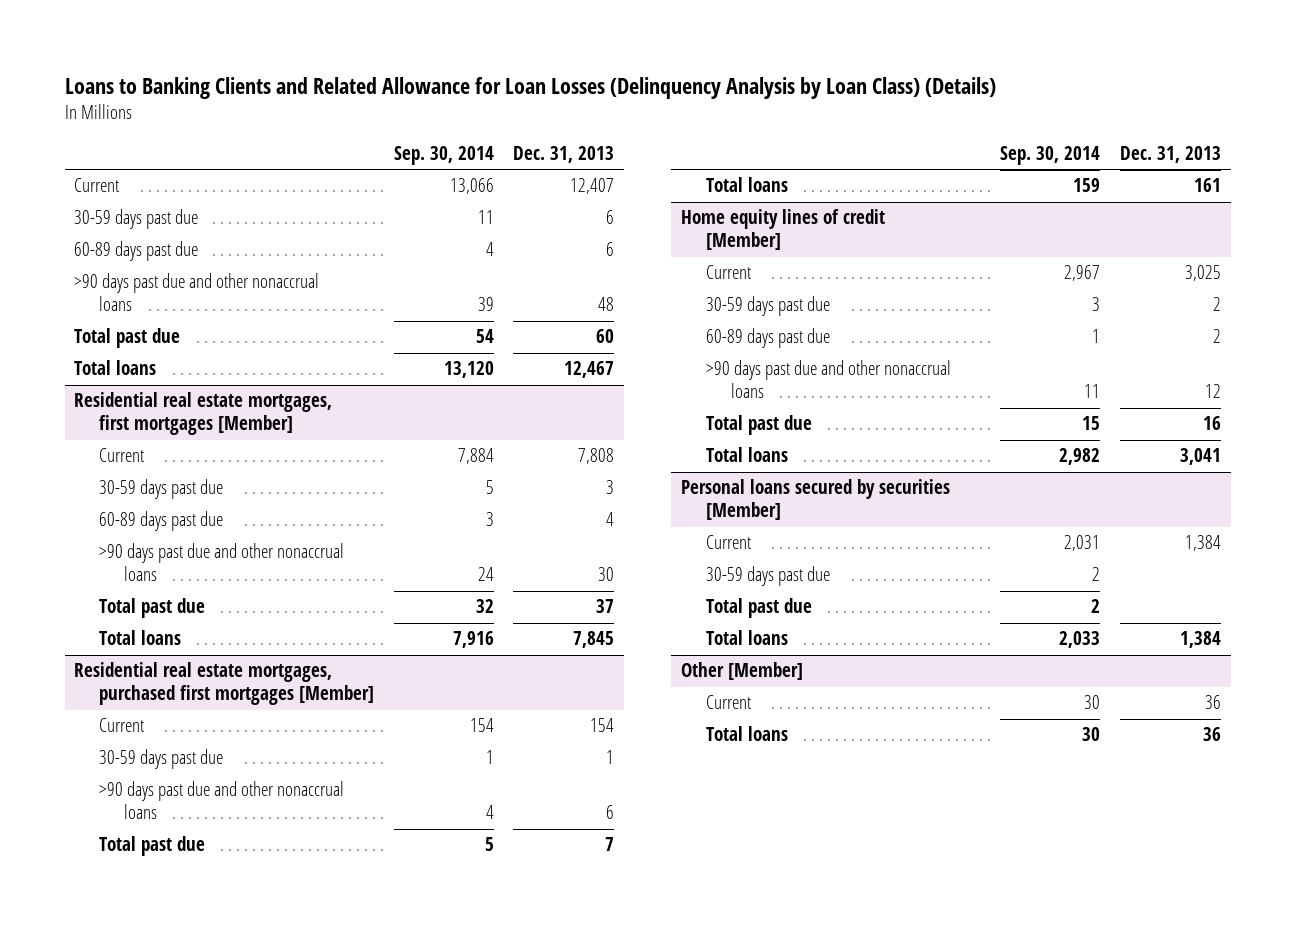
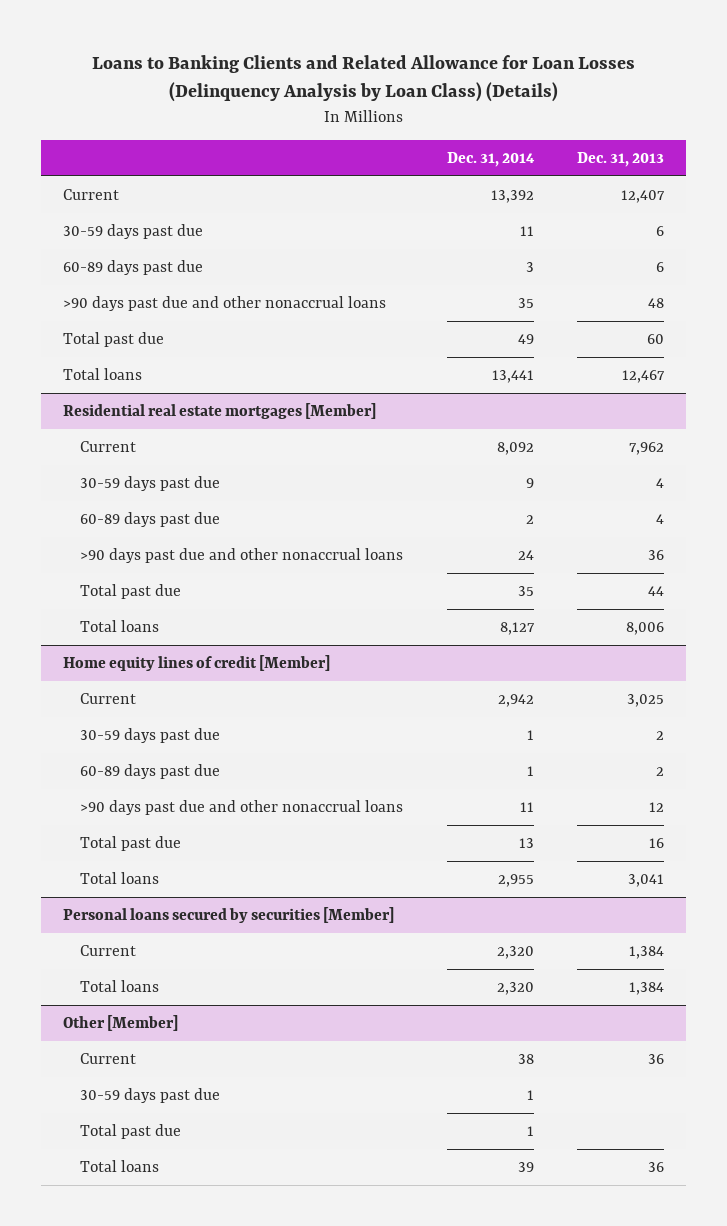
[393,146,494,166] Sep. 30, 2014 -> none
none -> [446,151,535,167] Dec. 31, 2014
[74,392,333,436] Residential real estate mortgages, first mortgages [Member] -> [62,403,376,420] Residential real estate mortgages [Member]
[578,448,615,465] 7,808 -> [629,442,665,456] 7,962
[606,480,615,495] 3 -> [656,478,665,489] 4
[74,662,375,706] Residential real estate mortgages, purchased first mortgages [Member] -> none
[99,718,145,733] Current -> none
[99,749,224,770] 30-59 days past due -> none
[99,781,345,820] >90 days past due and other nonaccrual loans -> none
[99,836,206,857] Total past due -> none
[705,177,788,193] Total loans -> none
[598,567,615,582] 30 -> [648,550,665,561] 36
[596,599,615,614] 37 -> [648,586,665,597] 44
[573,631,615,649] 7,845 -> [626,622,665,636] 8,006
[705,566,830,587] 30-59 days past due -> none
[705,598,812,619] Total past due -> none
none -> [80,1088,221,1104] 30-59 days past due
none -> [80,1124,182,1140] Total past due

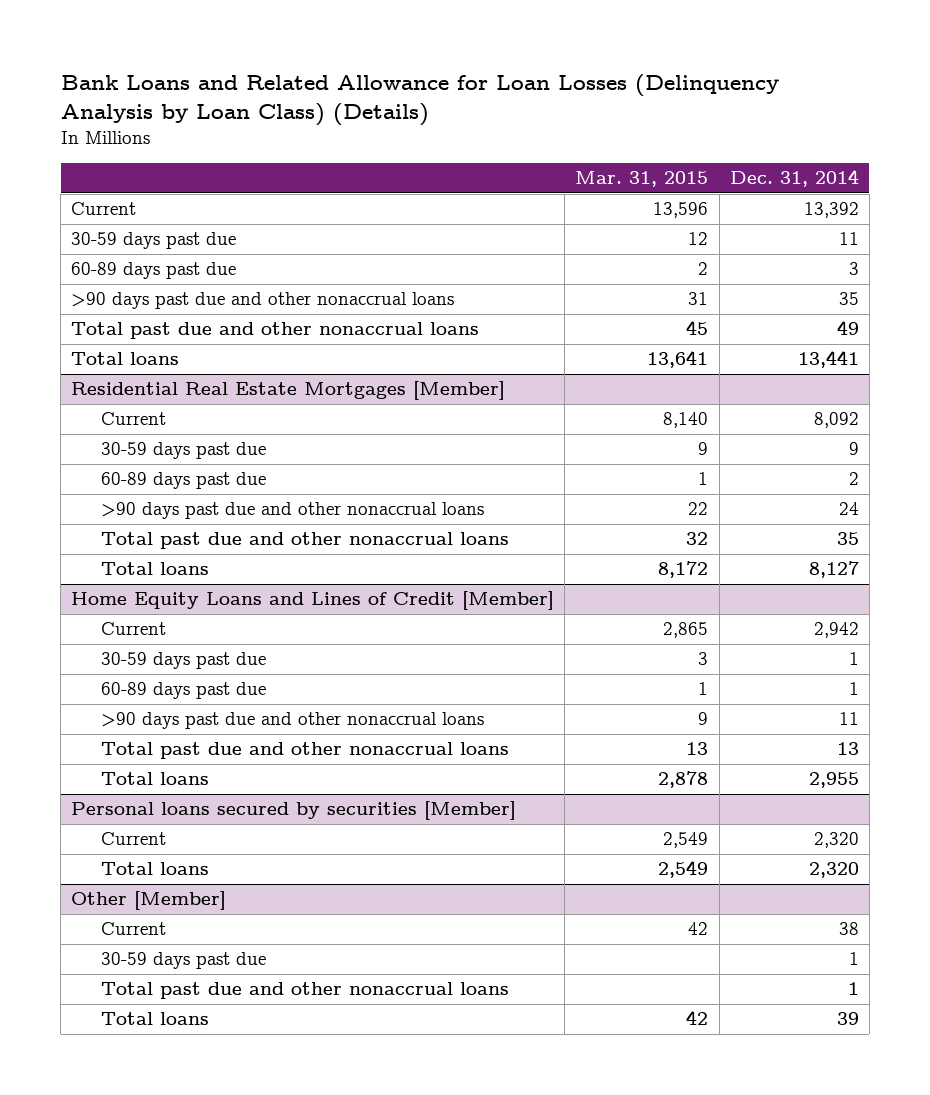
[91,55,635,103] Loans to Banking Clients and Related Allowance for Loan Losses (Delinquency Analysis by Loan Class) (Details) -> [60,73,779,126] Bank Loans and Related Allowance for Loan Losses (Delinquency Analysis by Loan Class) (Details)
[577,151,665,167] Dec. 31, 2013 -> none
none -> [575,171,709,188] Mar. 31, 2015
[62,332,164,348] Total past due -> [71,322,480,340] Total past due and other nonaccrual loans
[62,403,376,420] Residential real estate mortgages [Member] -> [71,381,506,401] Residential Real Estate Mortgages [Member]
[80,584,182,600] Total past due -> [101,532,510,550] Total past due and other nonaccrual loans
[62,655,330,672] Home equity lines of credit [Member] -> [71,591,555,611] Home Equity Loans and Lines of Credit [Member]
[80,836,182,852] Total past due -> [101,742,510,760] Total past due and other nonaccrual loans
[80,1124,182,1140] Total past due -> [101,982,510,1000] Total past due and other nonaccrual loans

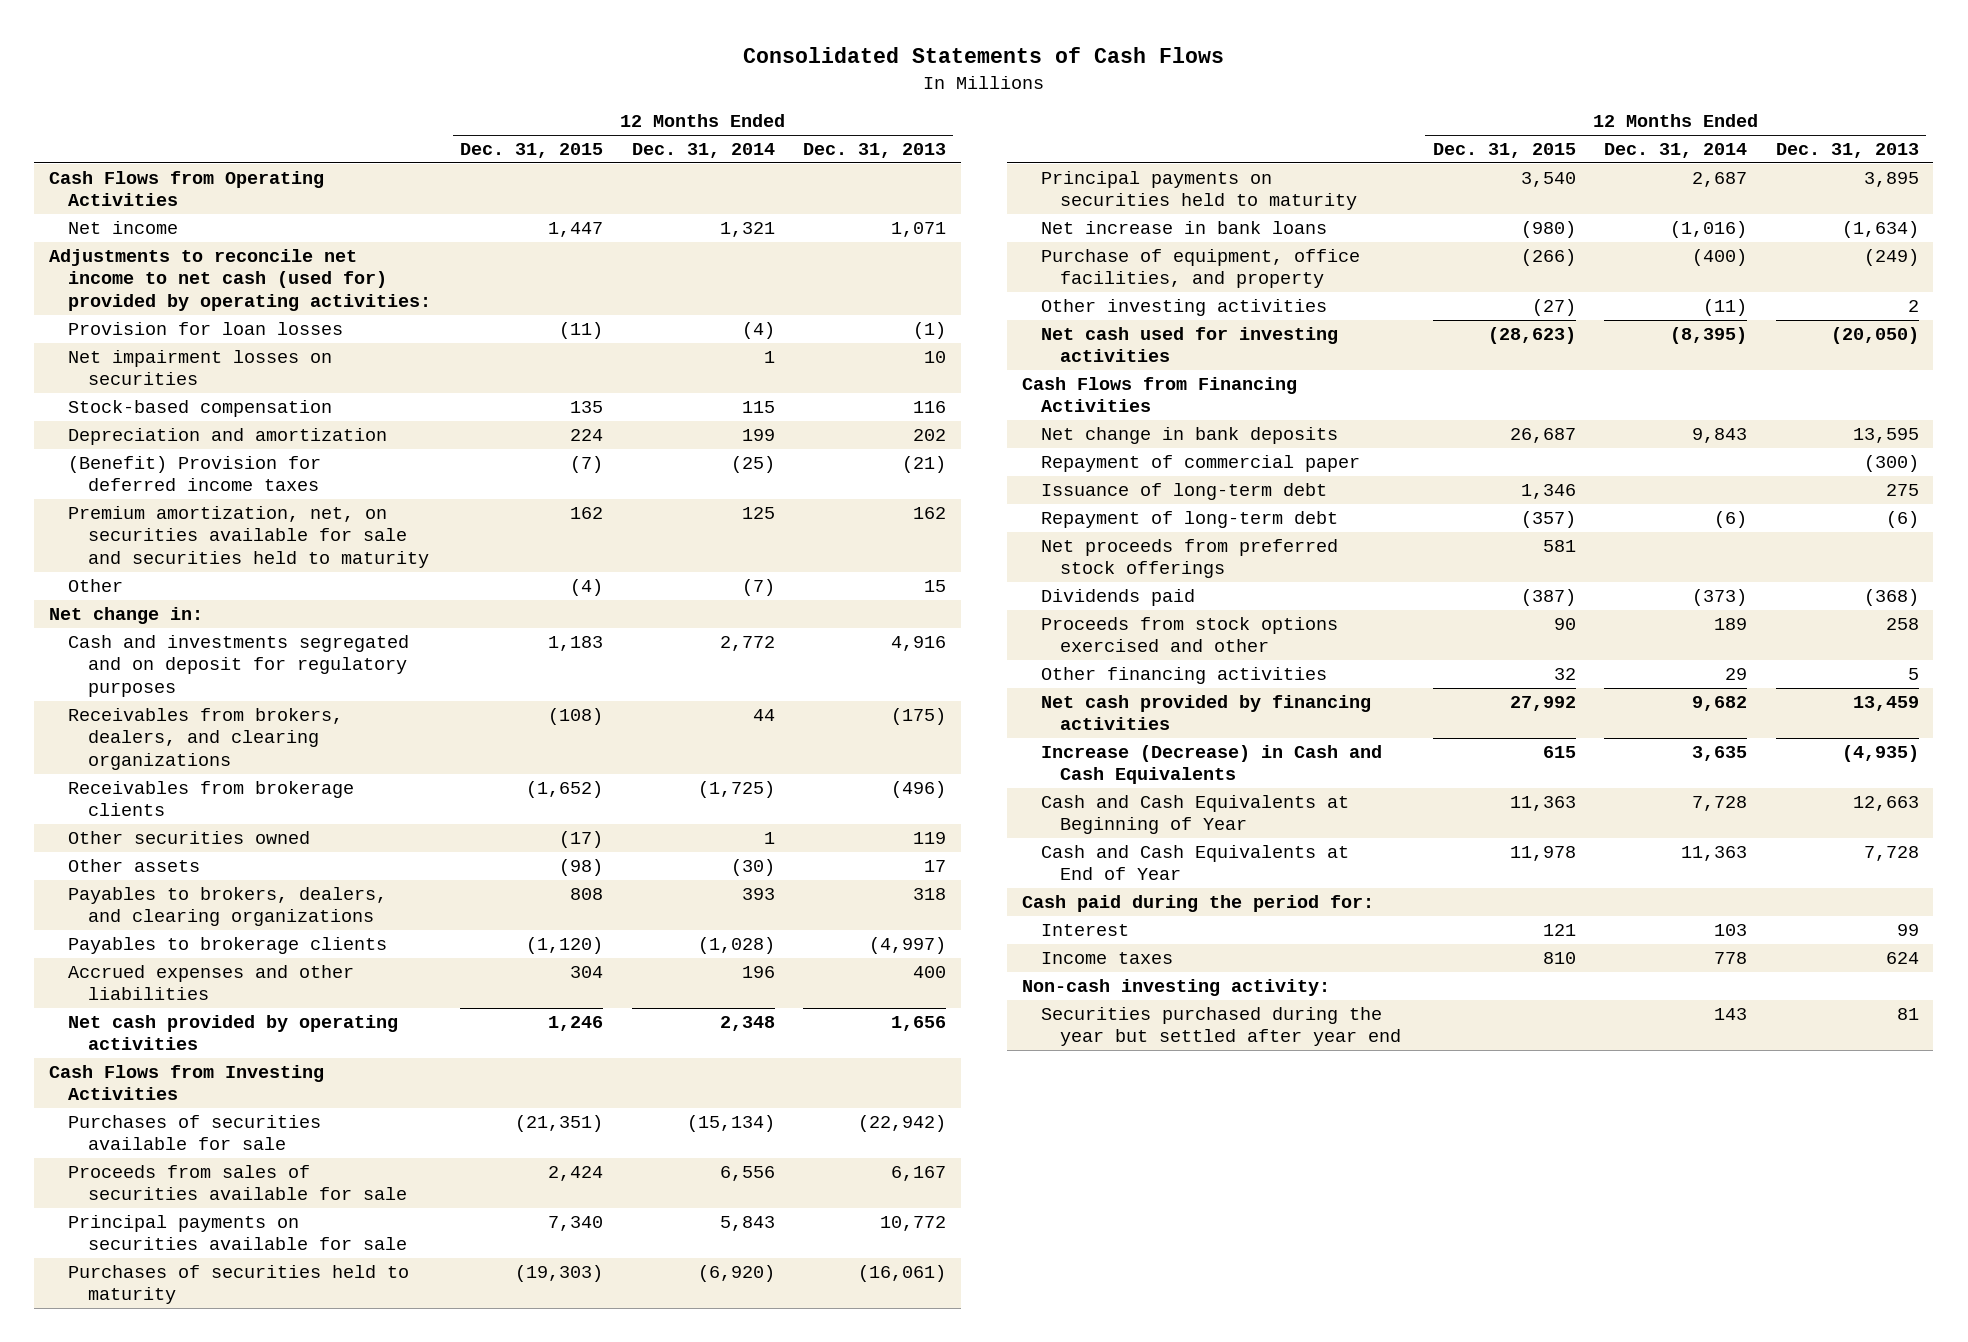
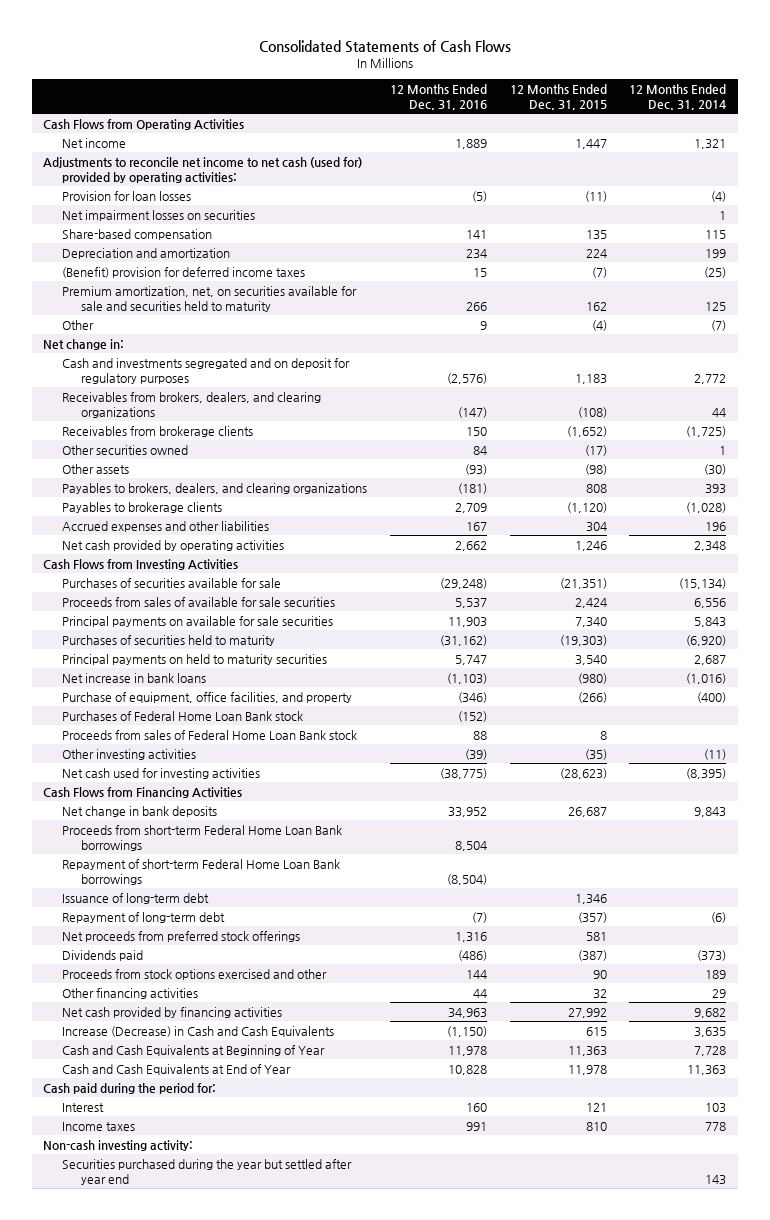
[803,143,947,159] Dec. 31, 2013 -> none
none -> [389,84,487,111] 12 Months Ended Dec. 31, 2016
[68,400,333,418] Stock-based compensation -> [62,228,213,240] Share-based compensation
[68,456,322,492] (Benefit) Provision for deferred income taxes -> [62,266,306,278] (Benefit) provision for deferred income taxes
[68,1165,407,1201] Proceeds from sales of securities available for sale -> [62,596,336,607] Proceeds from sales of available for sale securities
[68,1215,407,1251] Principal payments on securities available for sale -> [62,615,334,627] Principal payments on available for sale securities
[1040,171,1358,211] Principal payments on securities held to maturity -> [62,653,328,665] Principal payments on held to maturity securities
none -> [62,710,304,721] Purchases of Federal Home Loan Bank stock
none -> [62,729,358,740] Proceeds from sales of Federal Home Loan Bank stock
[1531,299,1576,317] (27) -> [584,748,607,760] (35)
[1040,455,1360,473] Repayment of commercial paper -> none
none -> [62,824,343,851] Proceeds from short-term Federal Home Loan Bank borrowings
none -> [62,858,341,885] Repayment of short-term Federal Home Loan Bank borrowings

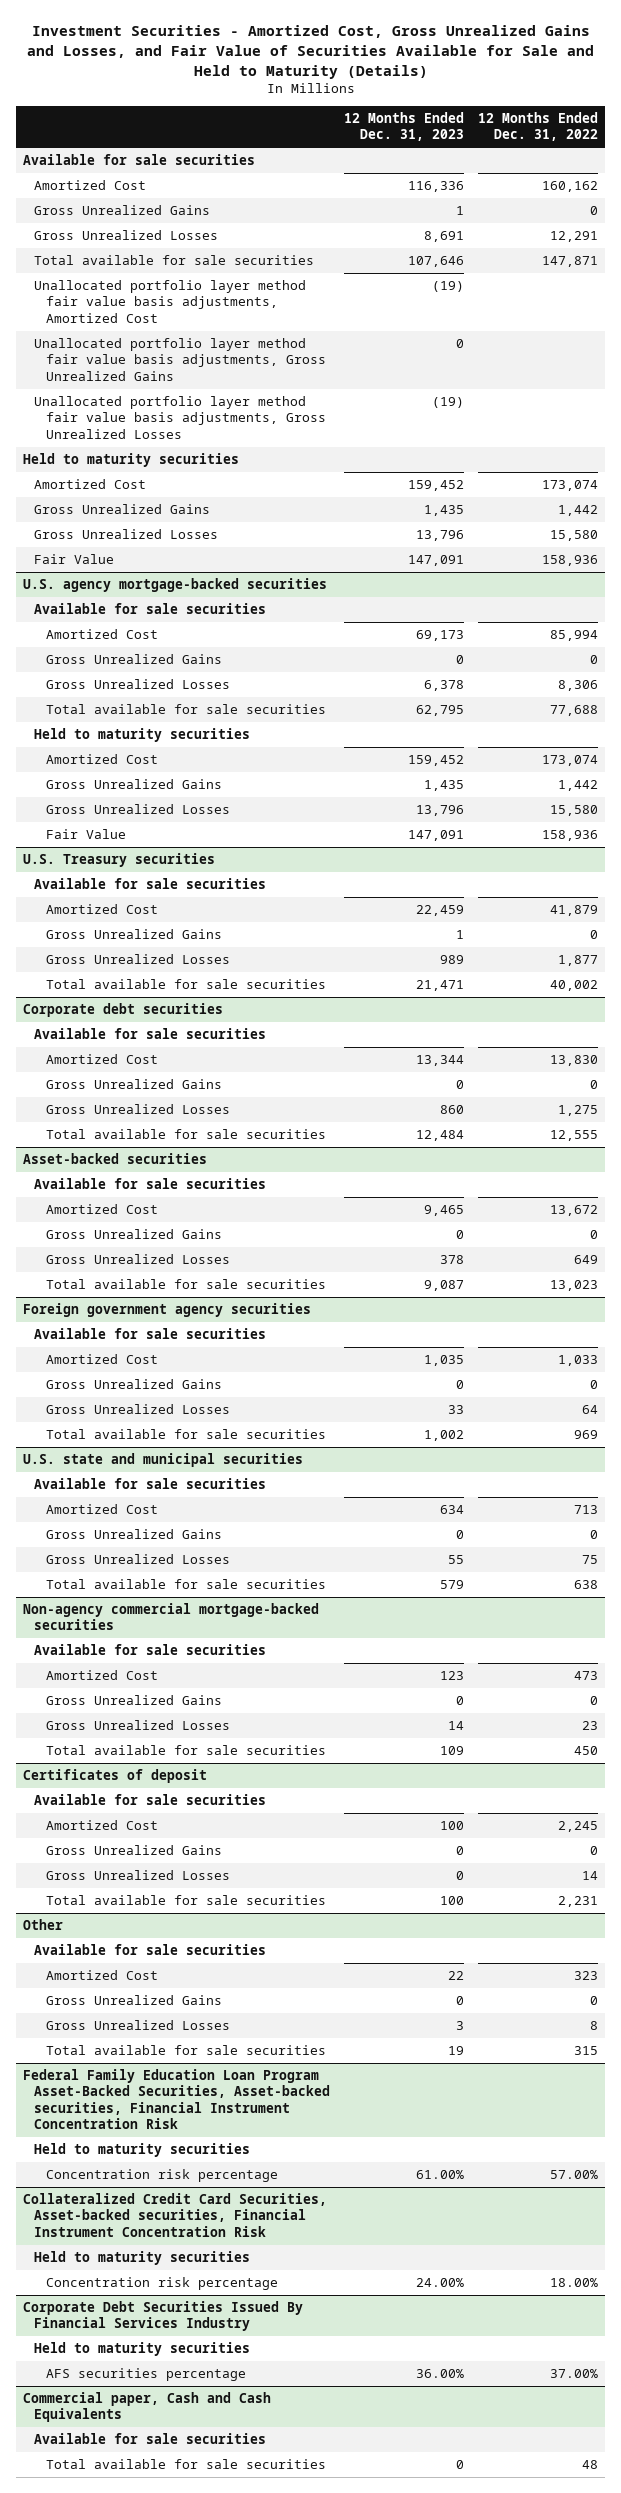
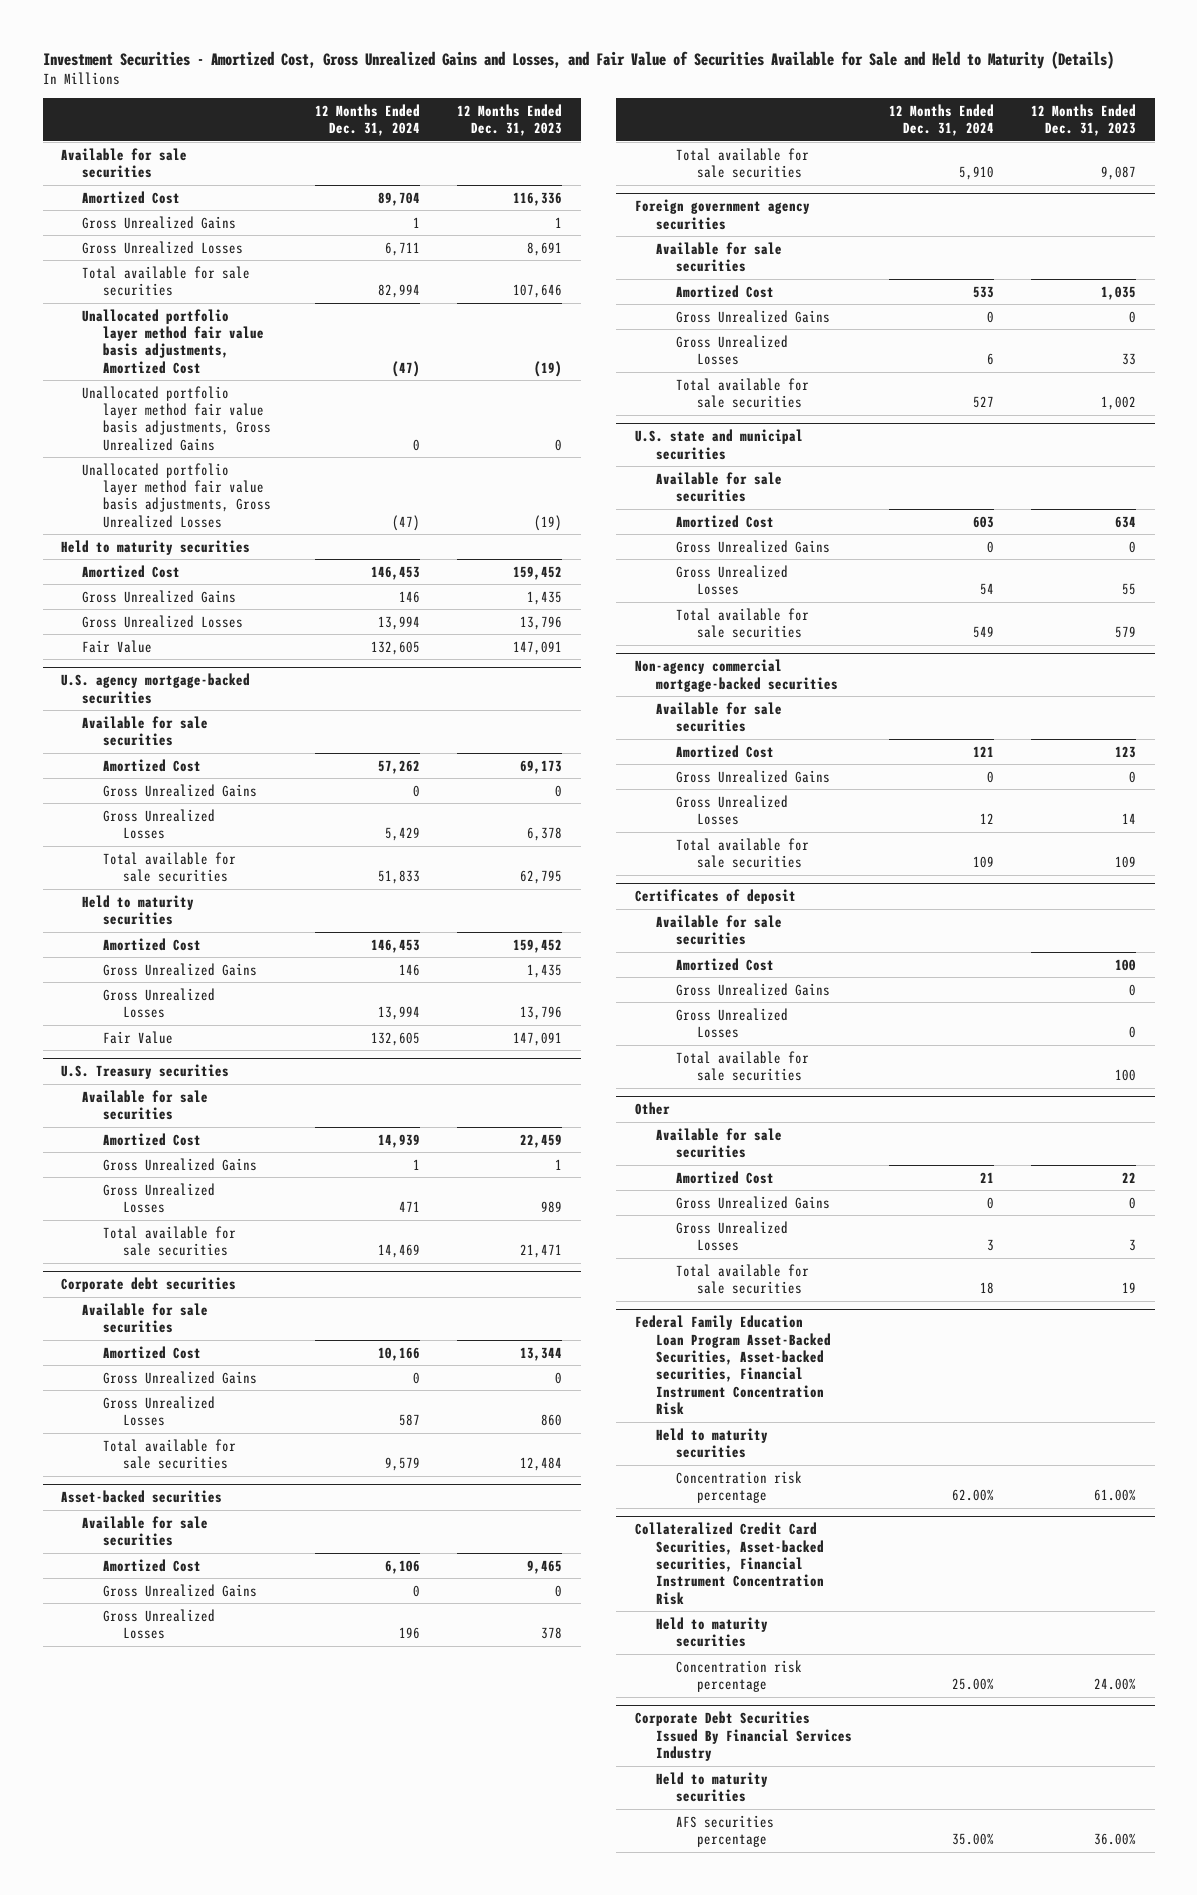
[478,111,599,142] 12 Months Ended Dec. 31, 2022 -> none
none -> [314,103,420,137] 12 Months Ended Dec. 31, 2024
[23,2392,272,2423] Commercial paper, Cash and Cash Equivalents -> none
[34,2433,267,2445] Available for sale securities -> none
[45,2459,326,2470] Total available for sale securities -> none

